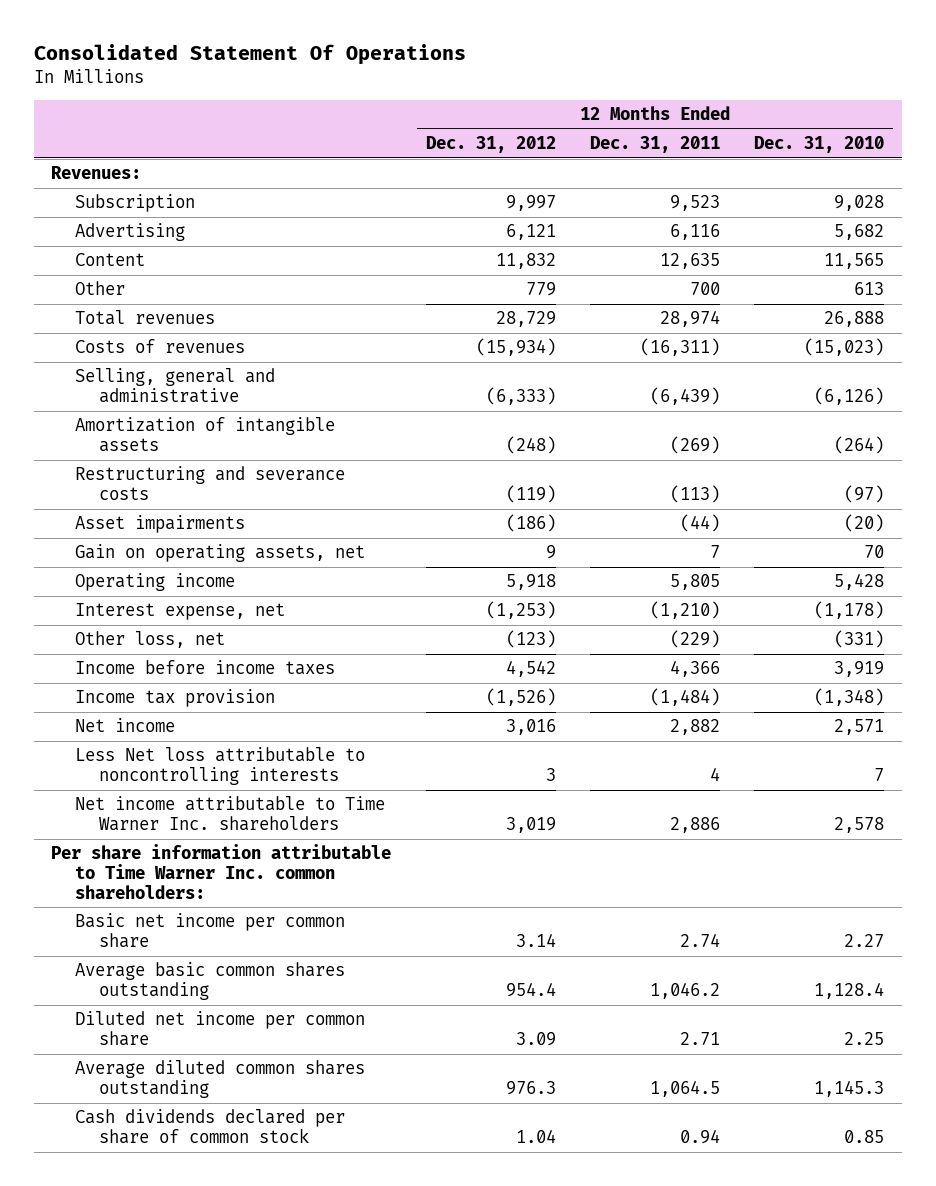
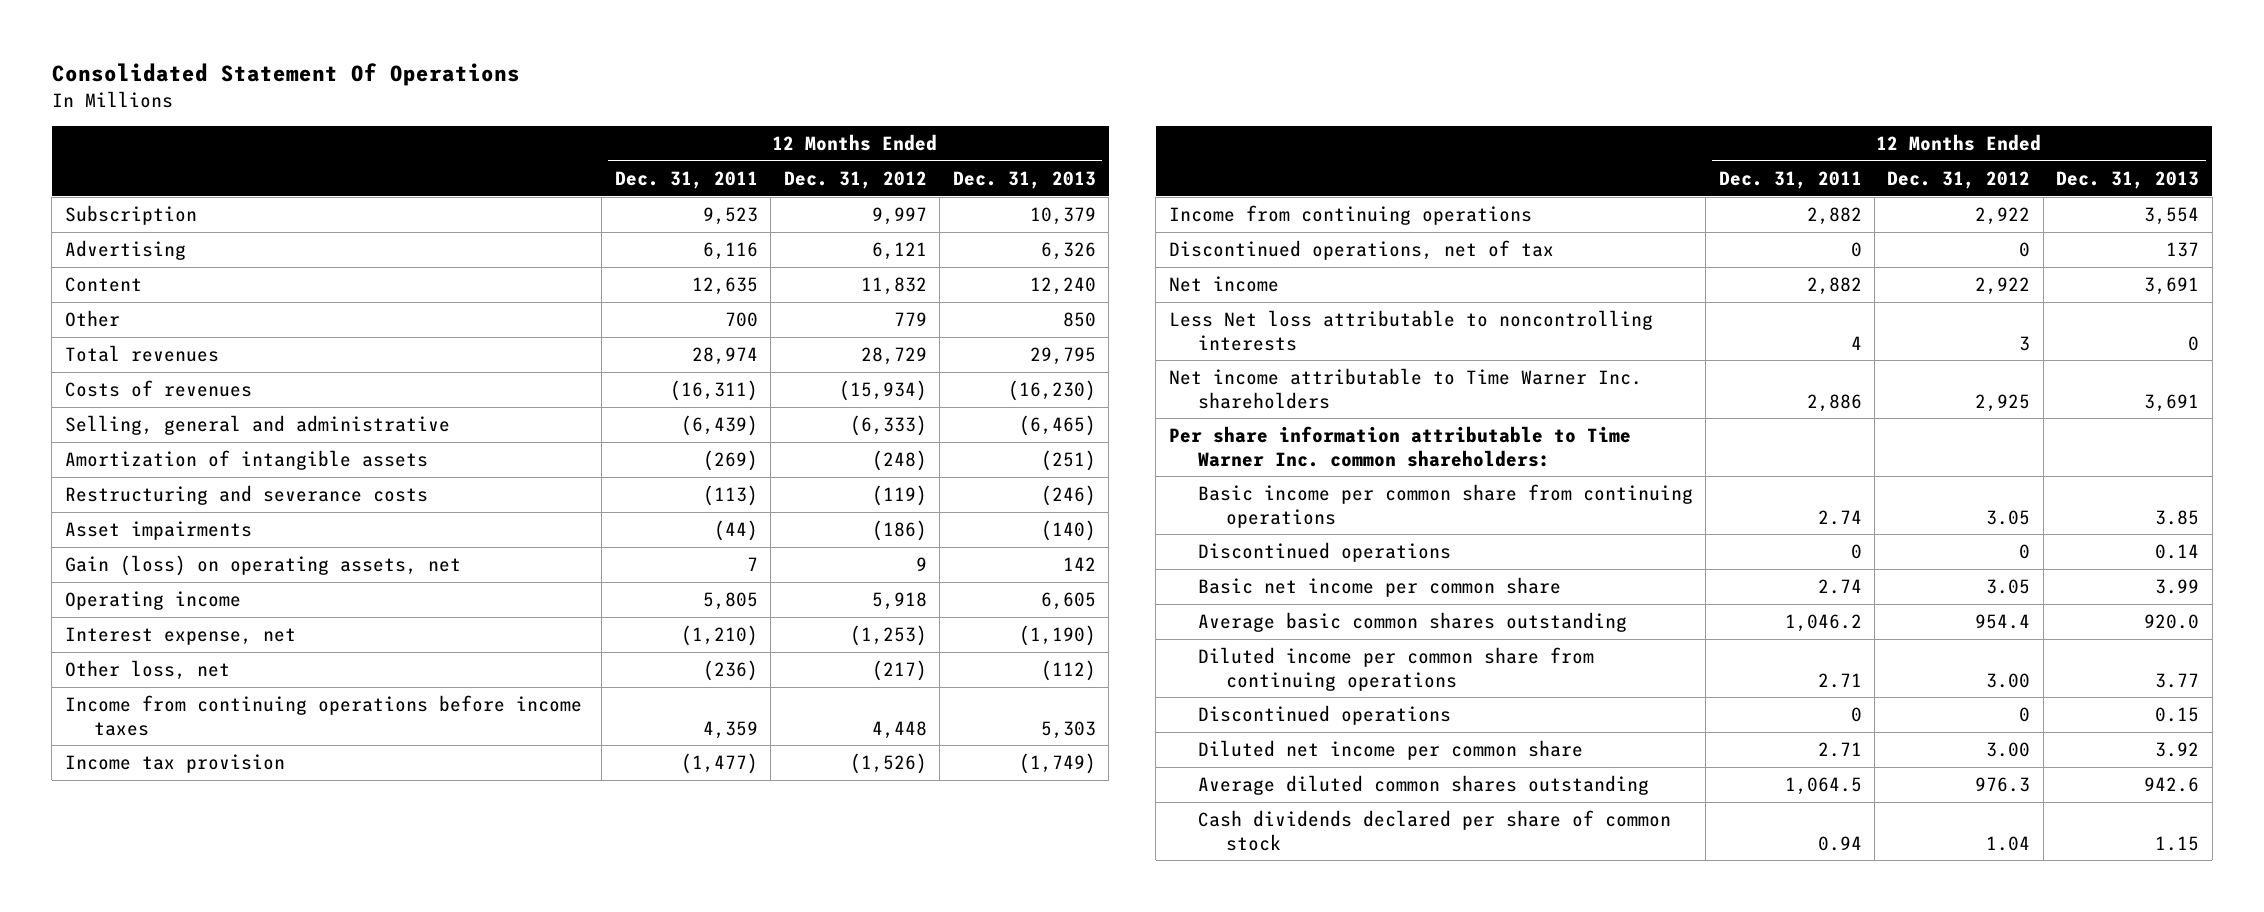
[754,136,885,154] Dec. 31, 2010 -> none
none -> [952,170,1096,189] Dec. 31, 2013
[51,166,142,180] Revenues: -> none
[75,544,366,563] Gain on operating assets, net -> [64,555,461,577] Gain (loss) on operating assets, net
[505,630,556,649] (123) -> [871,660,927,682] (217)
[670,630,721,649] (229) -> [702,660,758,682] (236)
[75,660,336,676] Income before income taxes -> [64,695,582,736] Income from continuing operations before income taxes
[505,660,556,678] 4,542 -> [871,720,927,739] 4,448
[670,660,721,678] 4,366 -> [702,720,758,739] 4,359
[650,688,721,707] (1,484) -> [680,753,758,775] (1,477)
none -> [1168,205,1532,226] Income from continuing operations
none -> [1168,240,1554,261] Discontinued operations, net of tax
[505,719,556,736] 3,016 -> [1975,277,2031,296] 2,922
[505,817,556,834] 3,019 -> [1975,393,2031,412] 2,925
none -> [1197,484,1693,528] Basic income per common share from continuing operations
none -> [1197,542,1451,563] Discontinued operations
[515,933,556,948] 3.14 -> [1986,579,2031,595] 3.05
none -> [1197,647,1594,691] Diluted income per common share from continuing operations
none -> [1197,705,1451,726] Discontinued operations
[515,1032,556,1047] 3.09 -> [1986,742,2031,758] 3.00

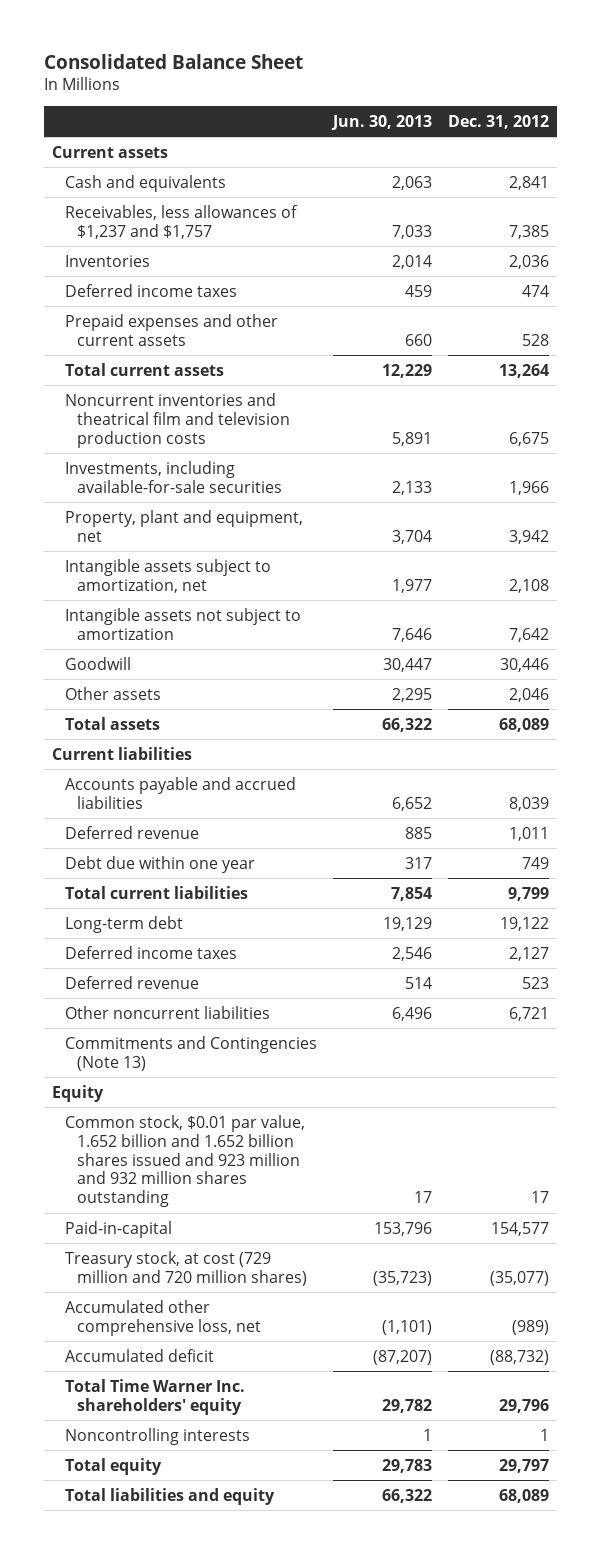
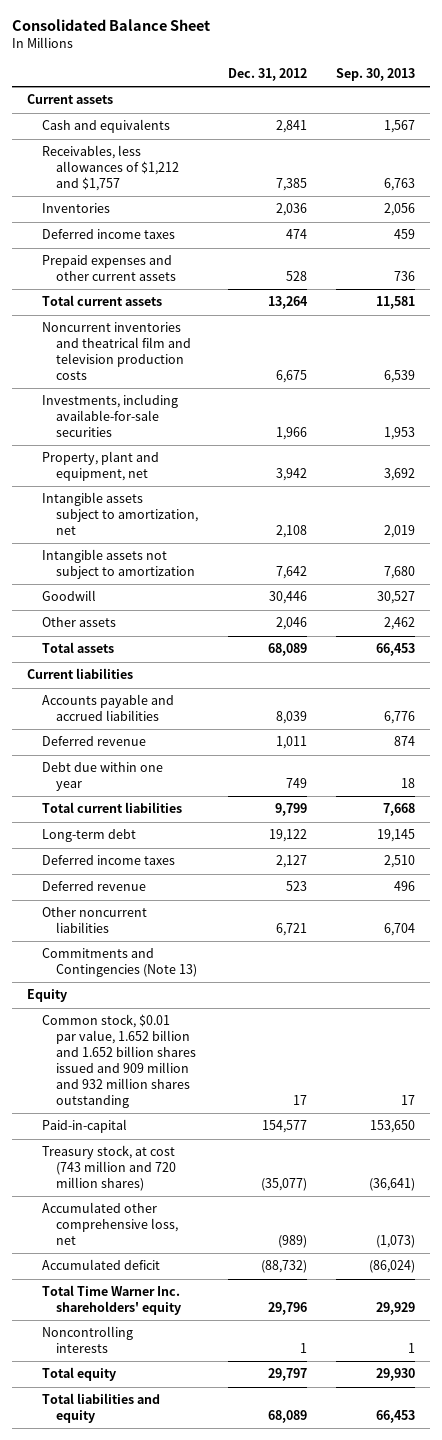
[330,114,432,130] Jun. 30, 2013 -> none
none -> [336,68,416,82] Sep. 30, 2013
[64,204,298,239] Receivables, less allowances of $1,237 and $1,757 -> [41,145,180,192] Receivables, less allowances of $1,212 and $1,757
[64,1114,305,1208] Common stock, $0.01 par value, 1.652 billion and 1.652 billion shares issued and 923 million and 932 million shares outstanding -> [41,1014,197,1108] Common stock, $0.01 par value, 1.652 billion and 1.652 billion shares issued and 909 million and 932 million shares outstanding
[64,1250,308,1286] Treasury stock, at cost (729 million and 720 million shares) -> [41,1145,177,1192] Treasury stock, at cost (743 million and 720 million shares)

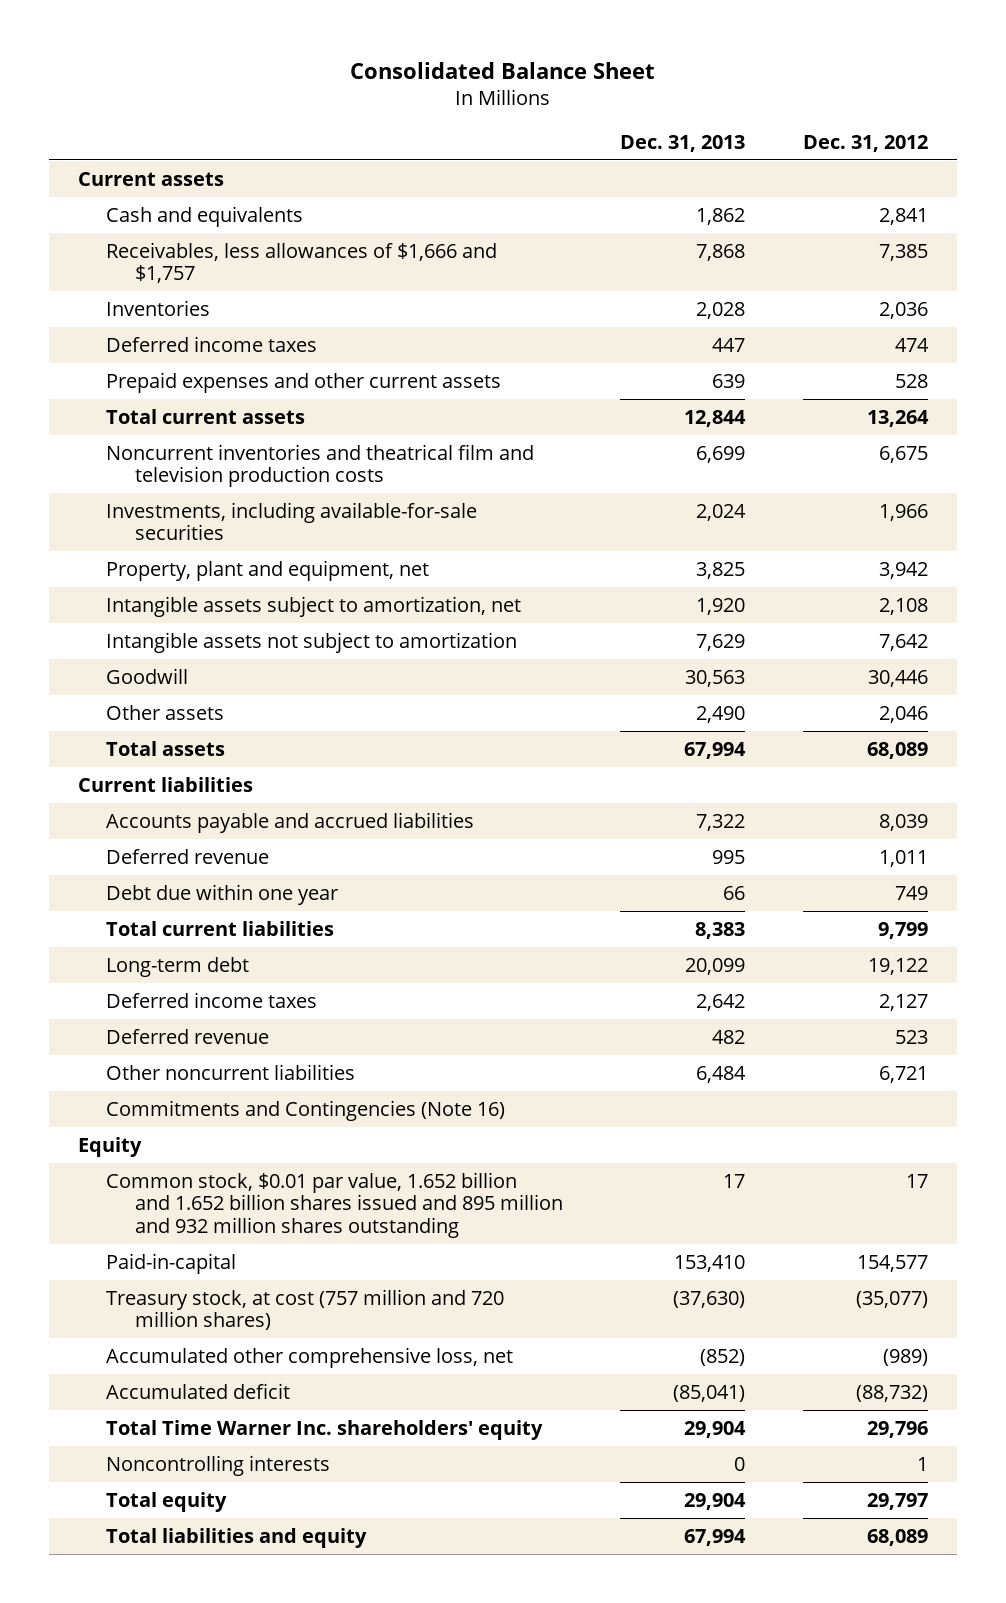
[336,68,416,82] Sep. 30, 2013 -> none
none -> [620,134,746,152] Dec. 31, 2013
[41,145,180,192] Receivables, less allowances of $1,212 and $1,757 -> [106,241,498,284] Receivables, less allowances of $1,666 and $1,757
[41,948,198,978] Commitments and Contingencies (Note 13) -> [106,1099,506,1121] Commitments and Contingencies (Note 16)
[41,1014,197,1108] Common stock, $0.01 par value, 1.652 billion and 1.652 billion shares issued and 909 million and 932 million shares outstanding -> [106,1171,563,1238] Common stock, $0.01 par value, 1.652 billion and 1.652 billion shares issued and 895 million and 932 million shares outstanding
[41,1145,177,1192] Treasury stock, at cost (743 million and 720 million shares) -> [106,1288,505,1331] Treasury stock, at cost (757 million and 720 million shares)

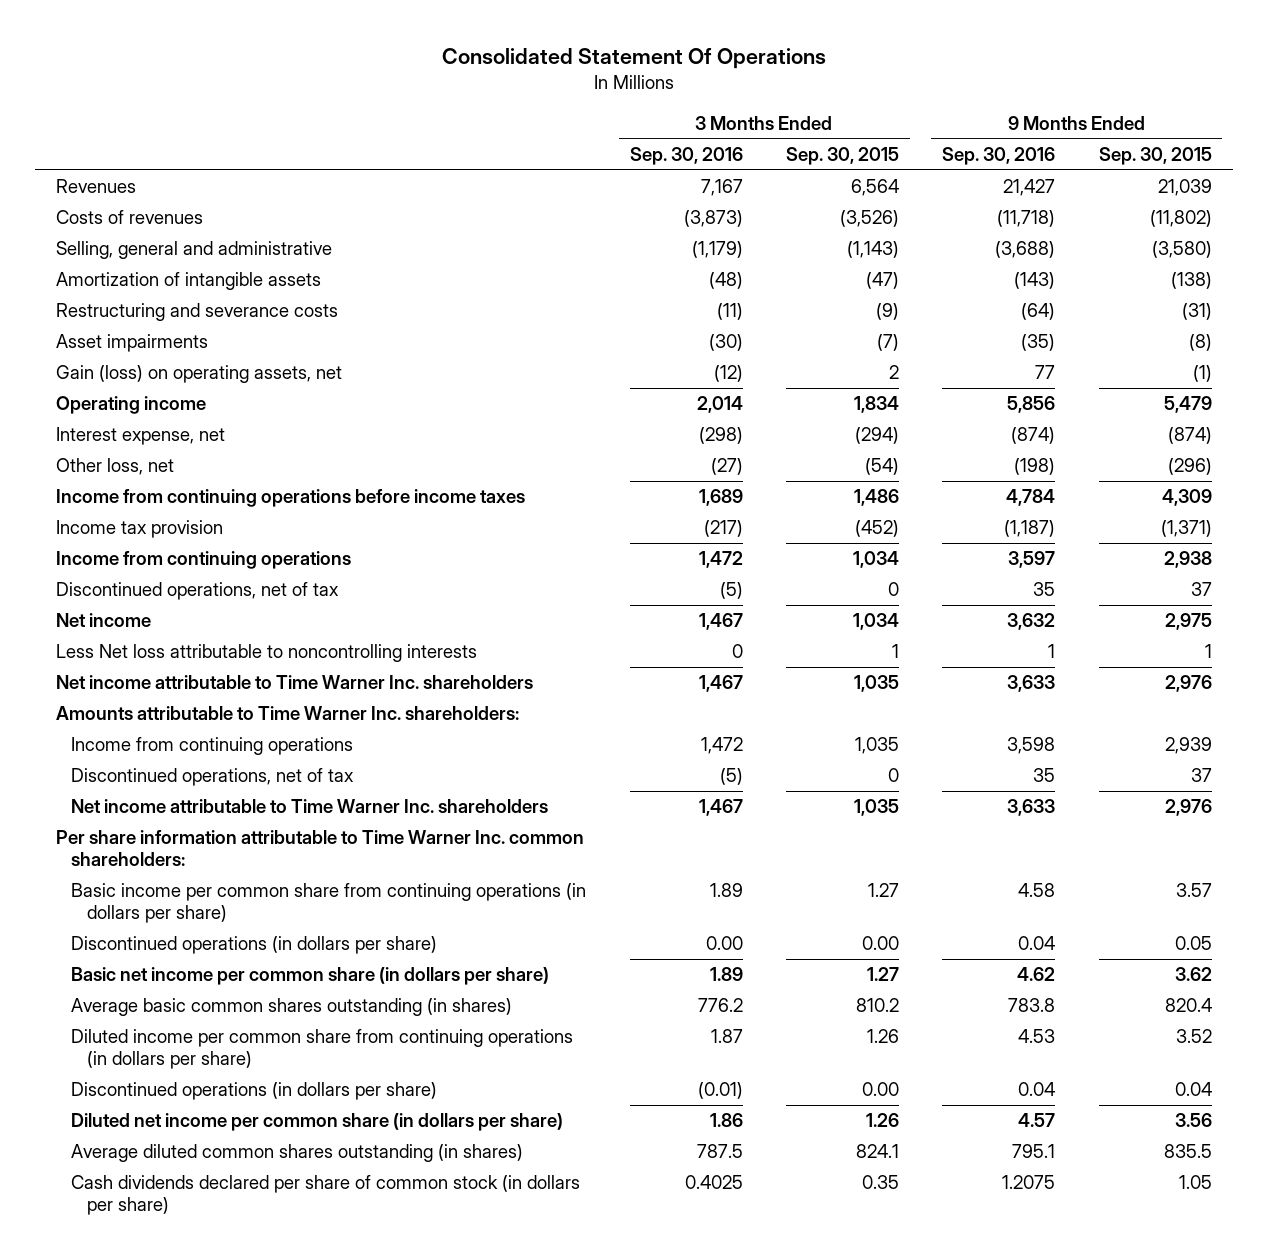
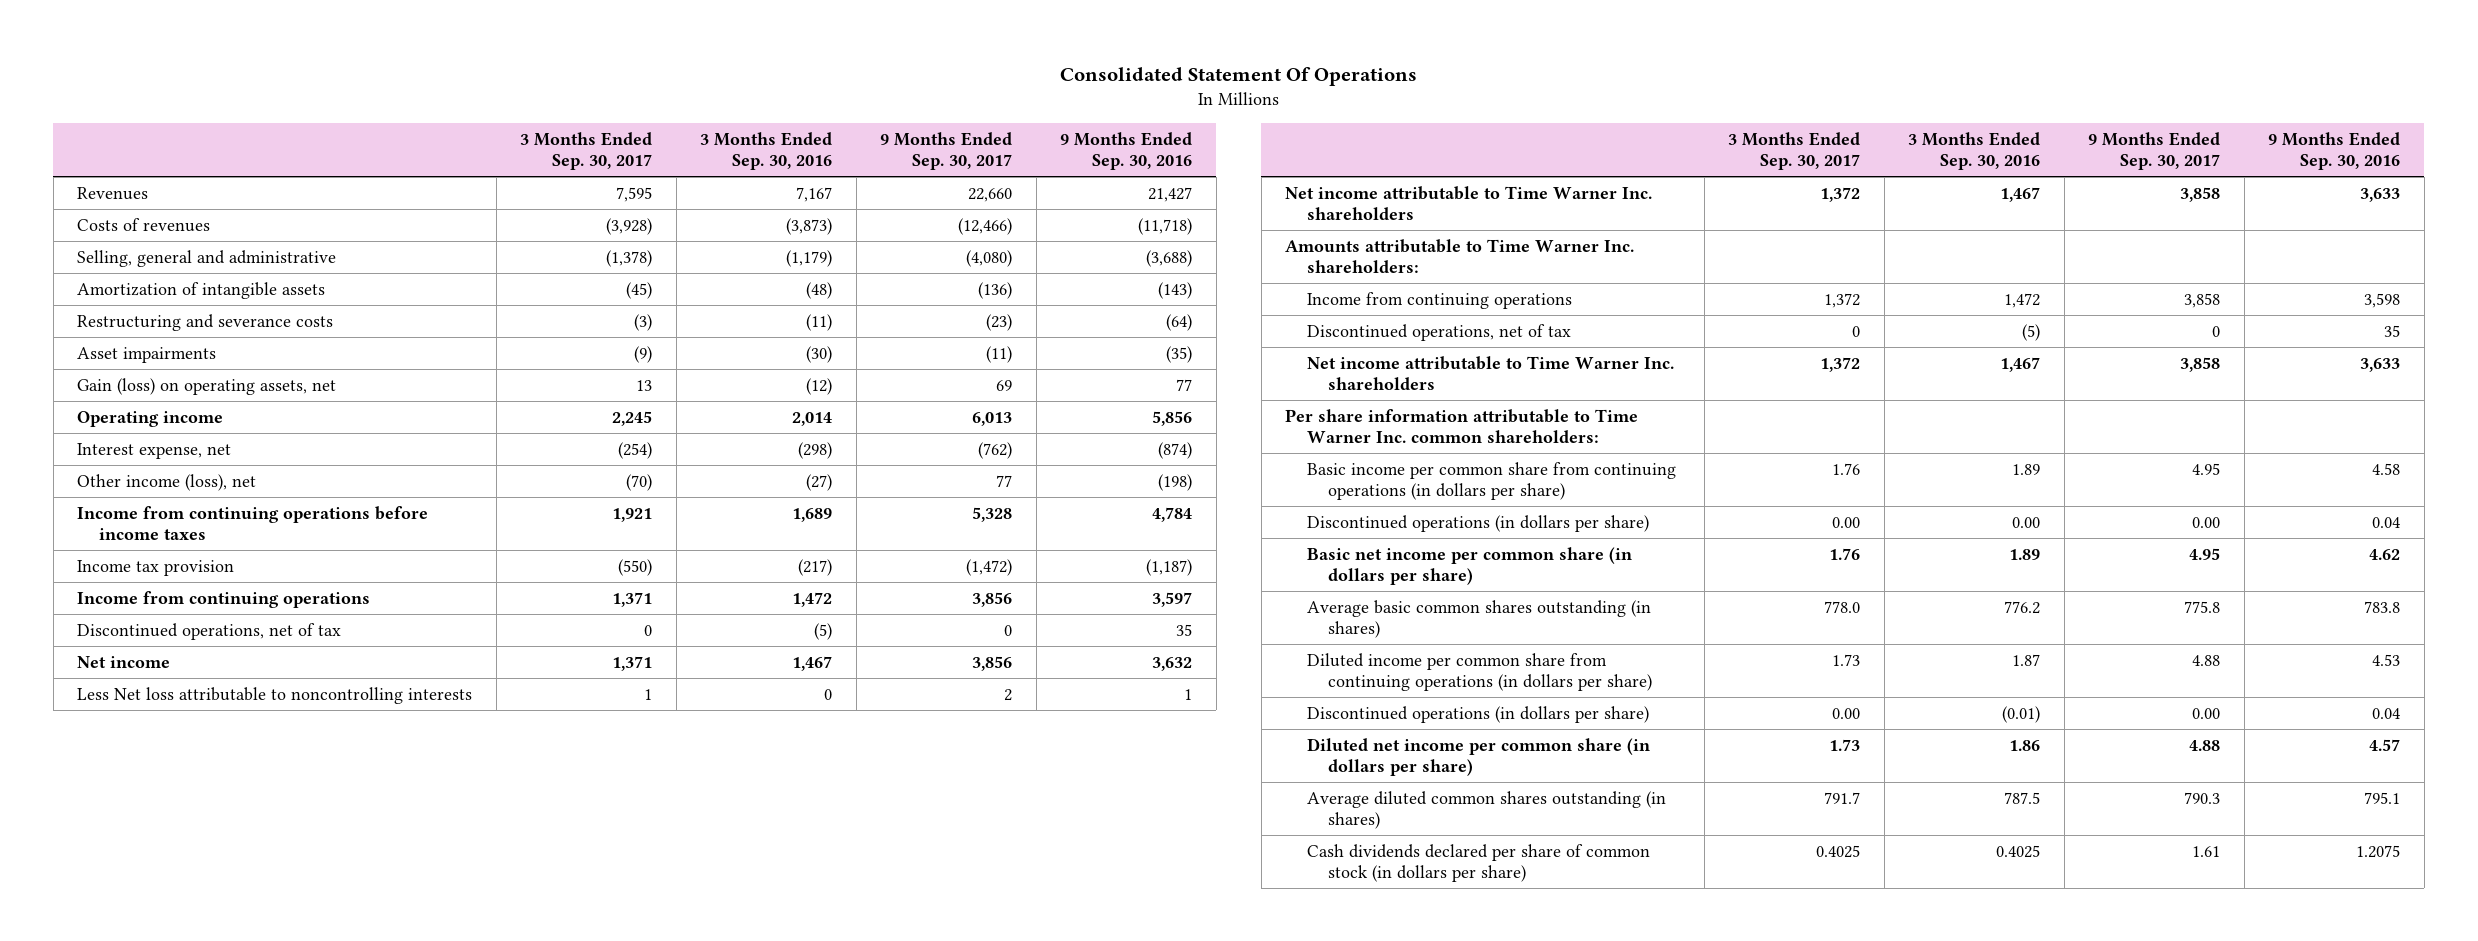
[785,147,899,166] Sep. 30, 2015 -> none
[1098,147,1212,166] Sep. 30, 2015 -> none
none -> [520,131,653,171] 3 Months Ended Sep. 30, 2017
none -> [880,131,1013,171] 9 Months Ended Sep. 30, 2017
[56,458,175,476] Other loss, net -> [77,473,257,491] Other income (loss), net

